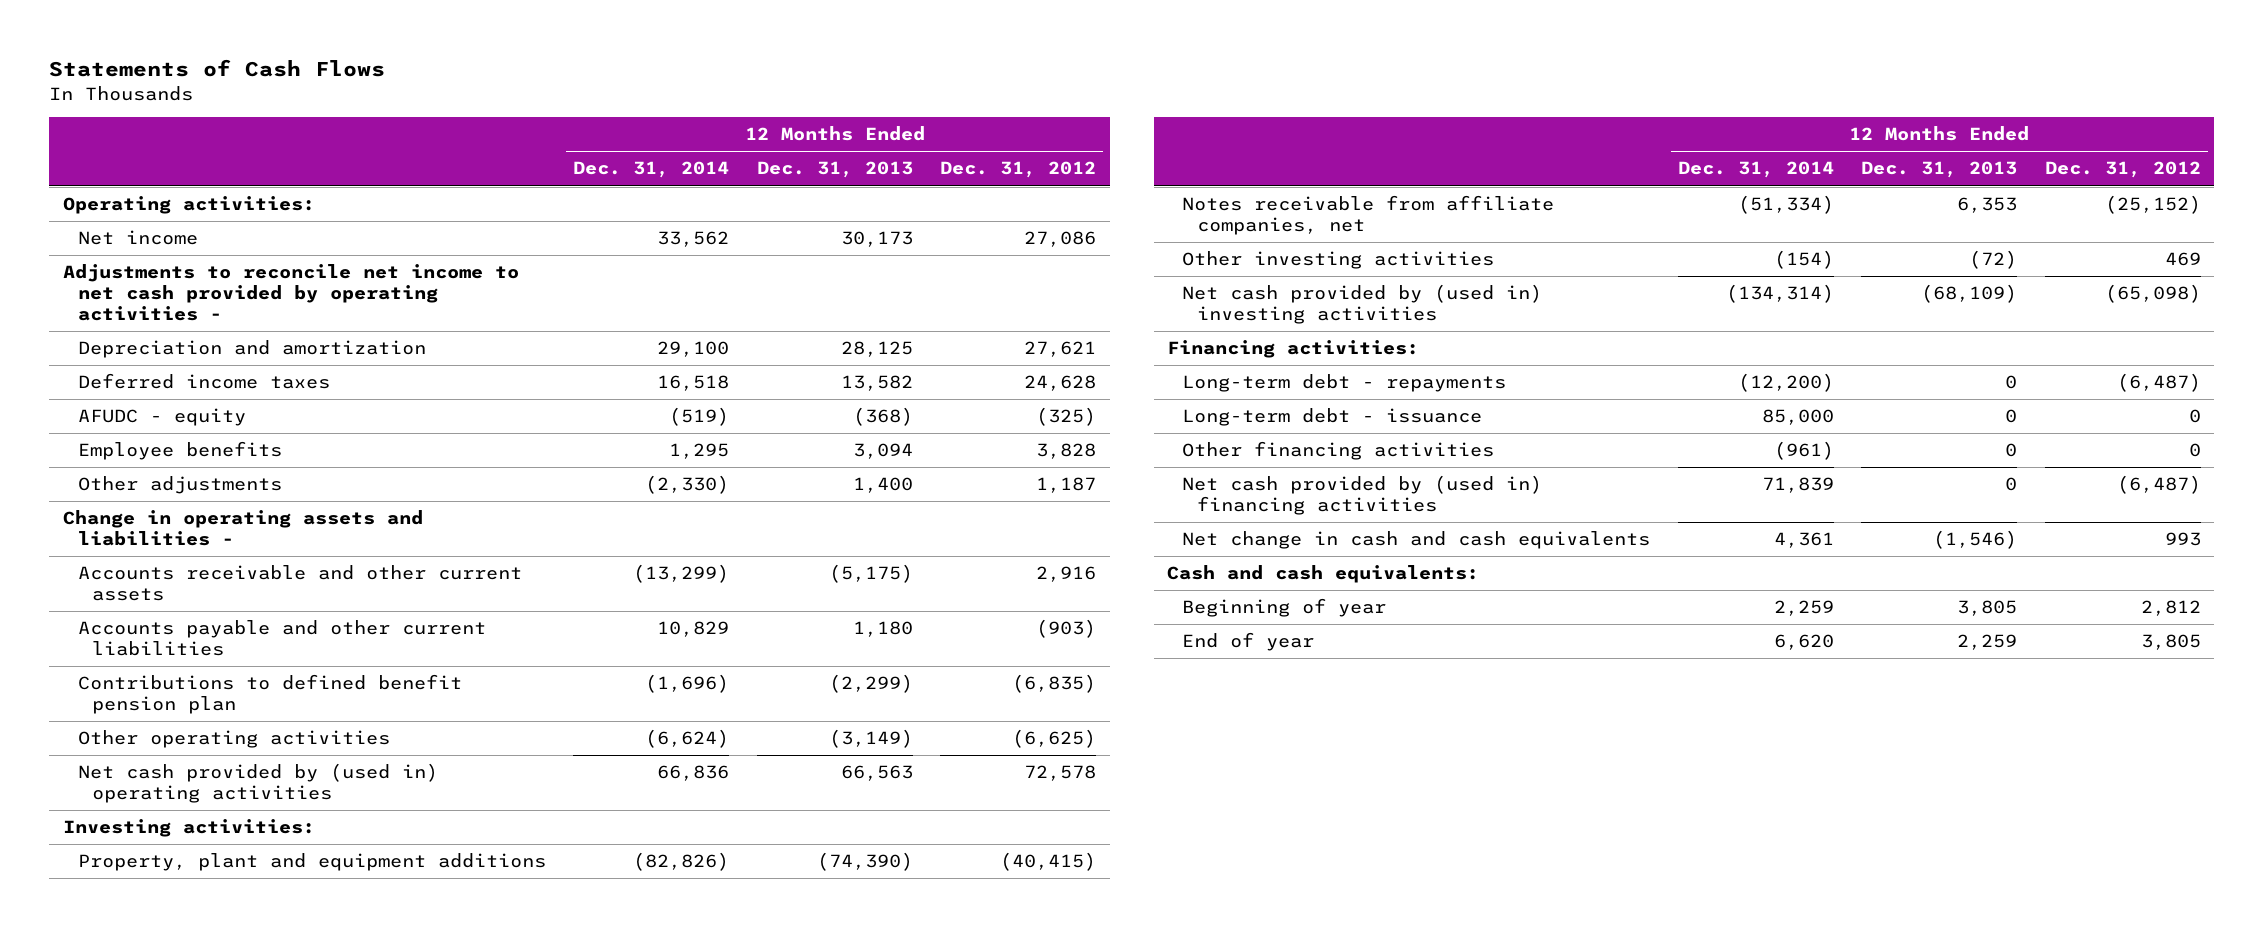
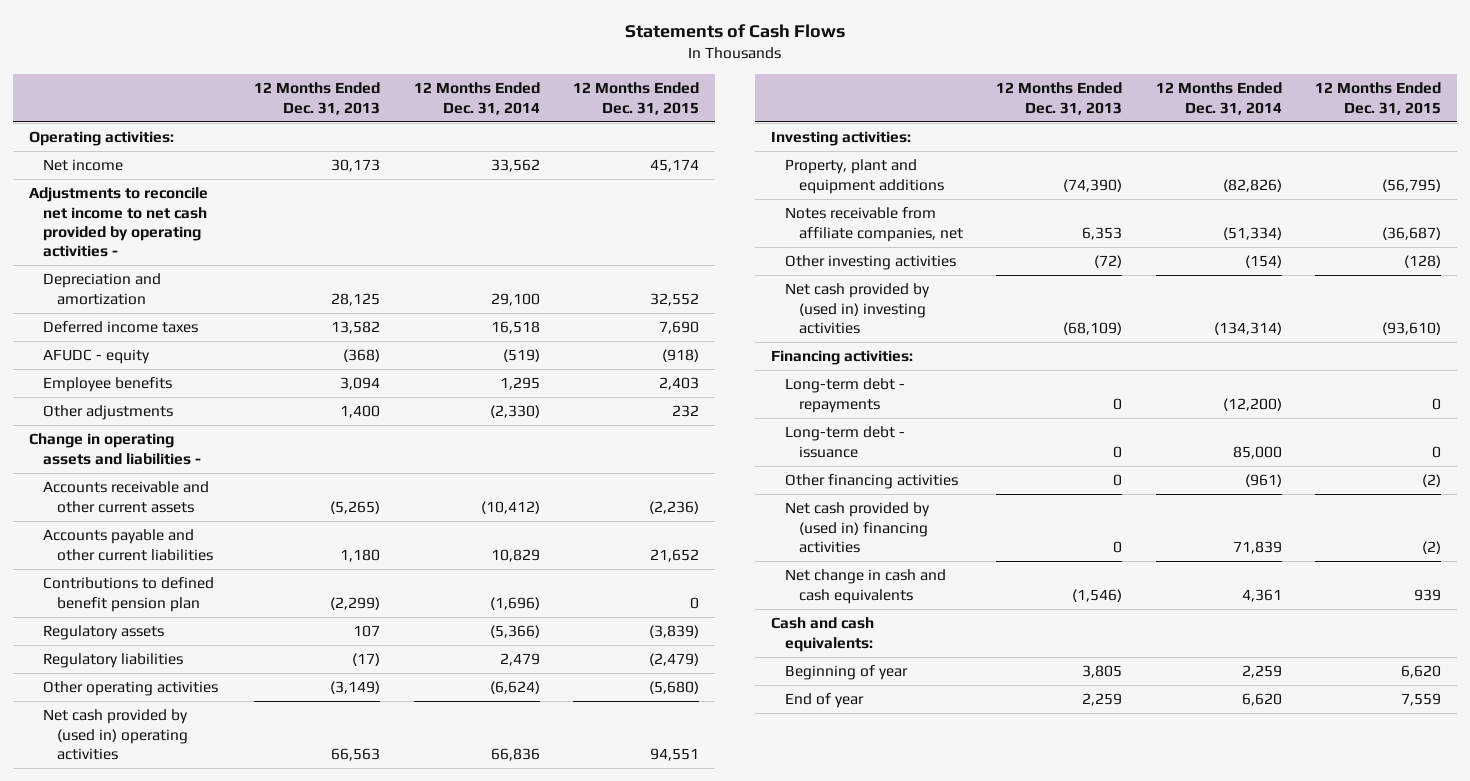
[940,161,1097,179] Dec. 31, 2012 -> none
none -> [572,82,699,115] 12 Months Ended Dec. 31, 2015
[633,564,730,584] (13,299) -> [480,500,540,514] (10,412)
[828,564,913,584] (5,175) -> [330,500,381,514] (5,265)
none -> [43,625,165,641] Regulatory assets
none -> [43,653,184,669] Regulatory liabilities

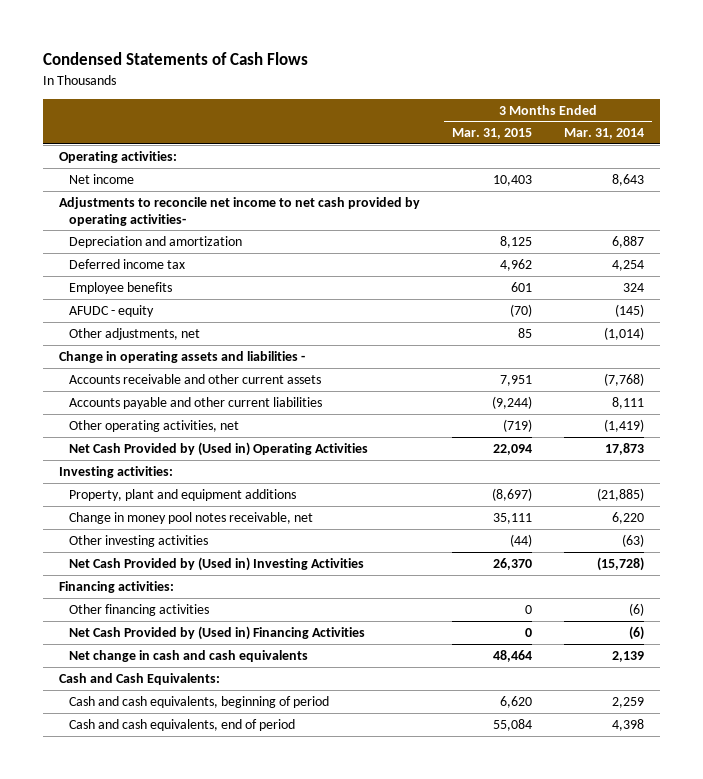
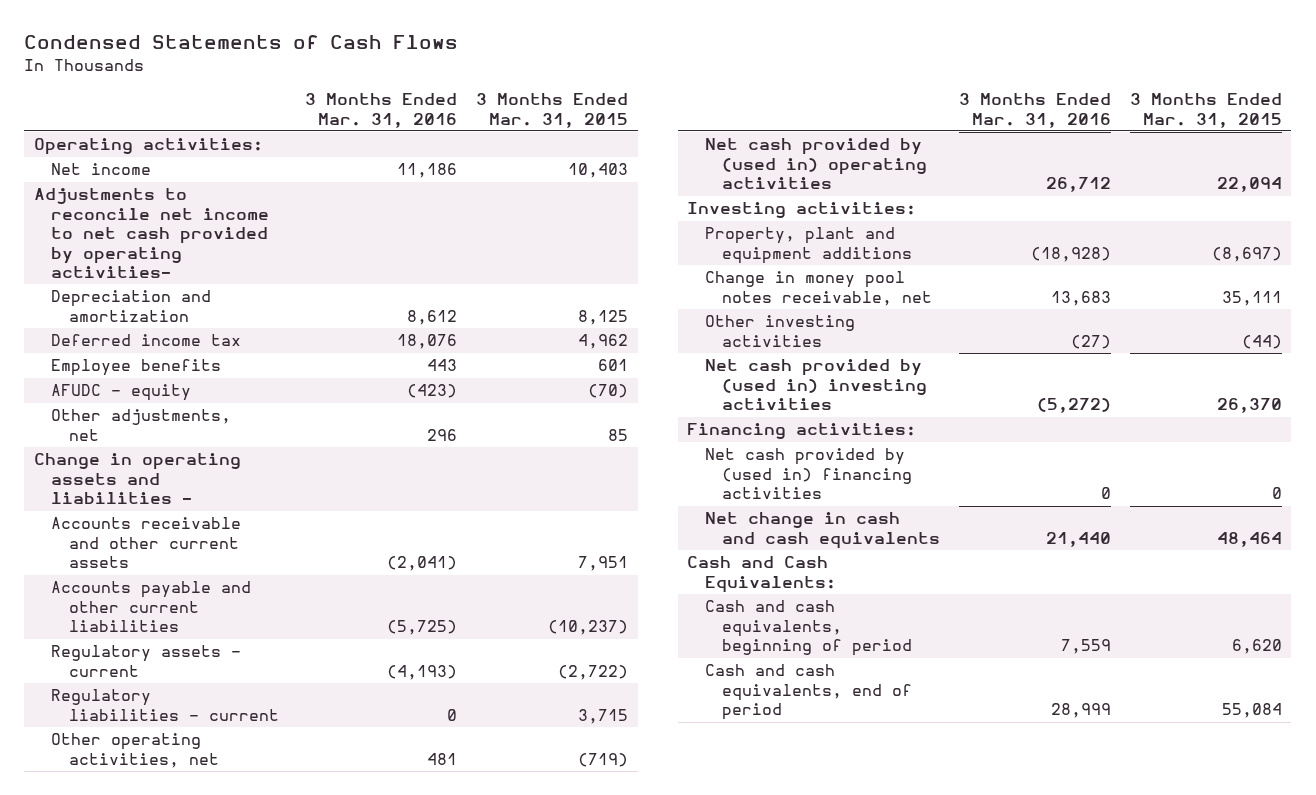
[564,128,645,140] Mar. 31, 2014 -> none
none -> [305,93,458,128] 3 Months Ended Mar. 31, 2016
[492,395,533,409] (9,244) -> [548,620,629,636] (10,237)
none -> [51,645,242,677] Regulatory assets - current
none -> [51,689,279,721] Regulatory liabilities - current
[69,441,369,456] Net Cash Provided by (Used in) Operating Activities -> [704,138,927,190] Net cash provided by (used in) operating activities
[69,556,365,571] Net Cash Provided by (Used in) Investing Activities -> [704,359,927,411] Net cash provided by (used in) investing activities
[69,603,210,616] Other financing activities -> none
[69,625,366,640] Net Cash Provided by (Used in) Financing Activities -> [704,448,912,500] Net cash provided by (used in) financing activities

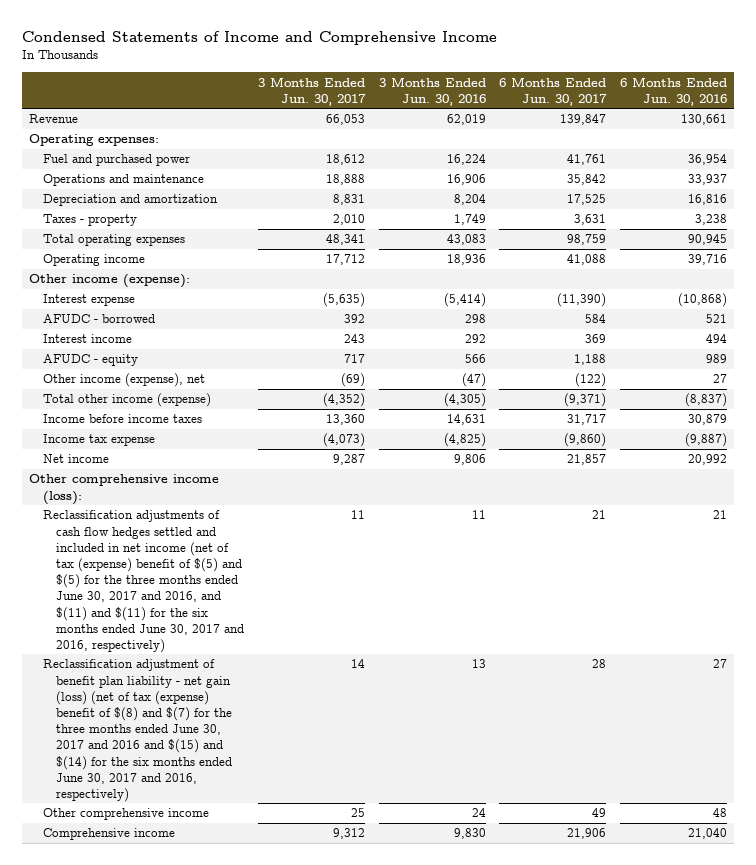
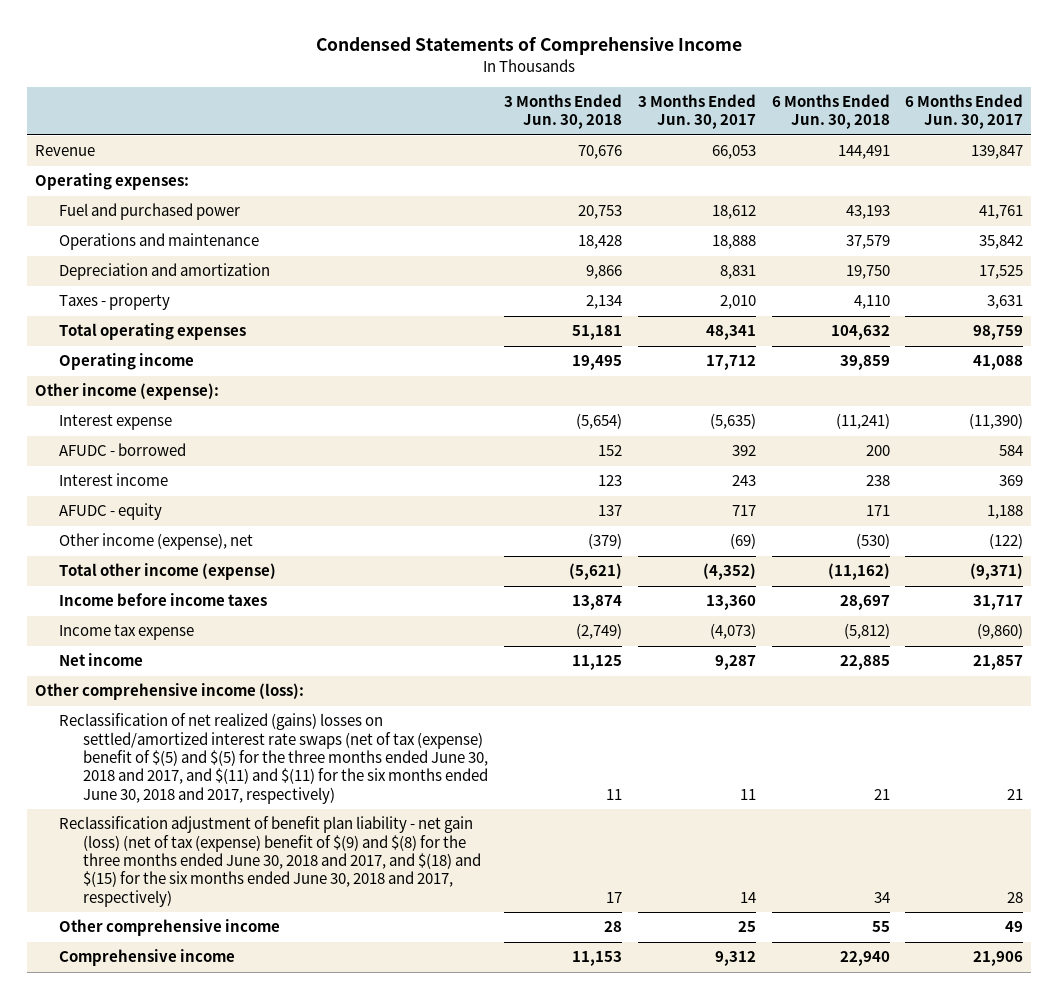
[22,31,498,46] Condensed Statements of Income and Comprehensive Income -> [316,35,743,55] Condensed Statements of Comprehensive Income
[378,76,486,106] 3 Months Ended Jun. 30, 2016 -> none
[620,76,728,106] 6 Months Ended Jun. 30, 2016 -> none
none -> [504,94,623,130] 3 Months Ended Jun. 30, 2018
none -> [771,94,890,130] 6 Months Ended Jun. 30, 2018
[42,510,245,653] Reclassification adjustments of cash flow hedges settled and included in net income (net of tax (expense) benefit of $(5) and $(5) for the three months ended June 30, 2017 and 2016, and $(11) and $(11) for the six months ended June 30, 2017 and 2016, respectively) -> [59,713,489,804] Reclassification of net realized (gains) losses on settled/amortized interest rate swaps (net of tax (expense) benefit of $(5) and $(5) for the three months ended June 30, 2018 and 2017, and $(11) and $(11) for the six months ended June 30, 2018 and 2017, respectively)
[42,659,233,802] Reclassification adjustment of benefit plan liability - net gain (loss) (net of tax (expense) benefit of $(8) and $(7) for the three months ended June 30, 2017 and 2016 and $(15) and $(14) for the six months ended June 30, 2017 and 2016, respectively) -> [59,816,482,907] Reclassification adjustment of benefit plan liability - net gain (loss) (net of tax (expense) benefit of $(9) and $(8) for the three months ended June 30, 2018 and 2017, and $(18) and $(15) for the six months ended June 30, 2018 and 2017, respectively)

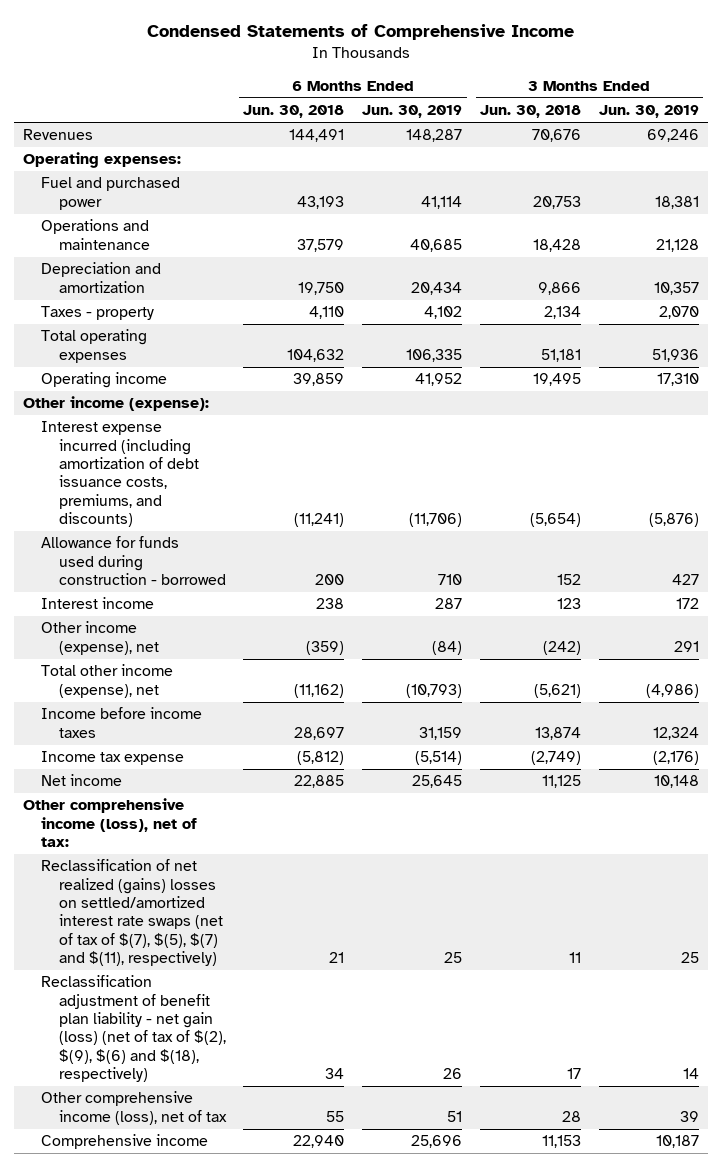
[637,94,756,130] 3 Months Ended Jun. 30, 2017 -> none
[905,94,1024,130] 6 Months Ended Jun. 30, 2017 -> none
none -> [362,105,463,119] Jun. 30, 2019
none -> [598,105,699,119] Jun. 30, 2019
[35,145,96,157] Revenue -> [22,129,93,141] Revenues
[59,414,173,431] Interest expense -> [40,421,199,528] Interest expense incurred (including amortization of debt issuance costs, premiums, and discounts)
[59,443,187,457] AFUDC - borrowed -> [40,536,226,586] Allowance for funds used during construction - borrowed
[59,503,163,521] AFUDC - equity -> none
[588,533,623,550] (379) -> [543,640,582,655] (242)
[855,533,890,550] (530) -> [306,640,345,655] (359)
[59,563,277,581] Total other income (expense) -> [40,664,173,698] Total other income (expense), net
[35,683,305,701] Other comprehensive income (loss): -> [22,798,197,848] Other comprehensive income (loss), net of tax:
[59,713,489,804] Reclassification of net realized (gains) losses on settled/amortized interest rate swaps (net of tax (expense) benefit of $(5) and $(5) for the three months ended June 30, 2018 and 2017, and $(11) and $(11) for the six months ended June 30, 2018 and 2017, respectively) -> [40,859,223,967] Reclassification of net realized (gains) losses on settled/amortized interest rate swaps (net of tax of $(7), $(5), $(7) and $(11), respectively)
[59,816,482,907] Reclassification adjustment of benefit plan liability - net gain (loss) (net of tax (expense) benefit of $(9) and $(8) for the three months ended June 30, 2018 and 2017, and $(18) and $(15) for the six months ended June 30, 2018 and 2017, respectively) -> [40,975,226,1083] Reclassification adjustment of benefit plan liability - net gain (loss) (net of tax of $(2), $(9), $(6) and $(18), respectively)
[59,919,281,937] Other comprehensive income -> [40,1091,227,1125] Other comprehensive income (loss), net of tax

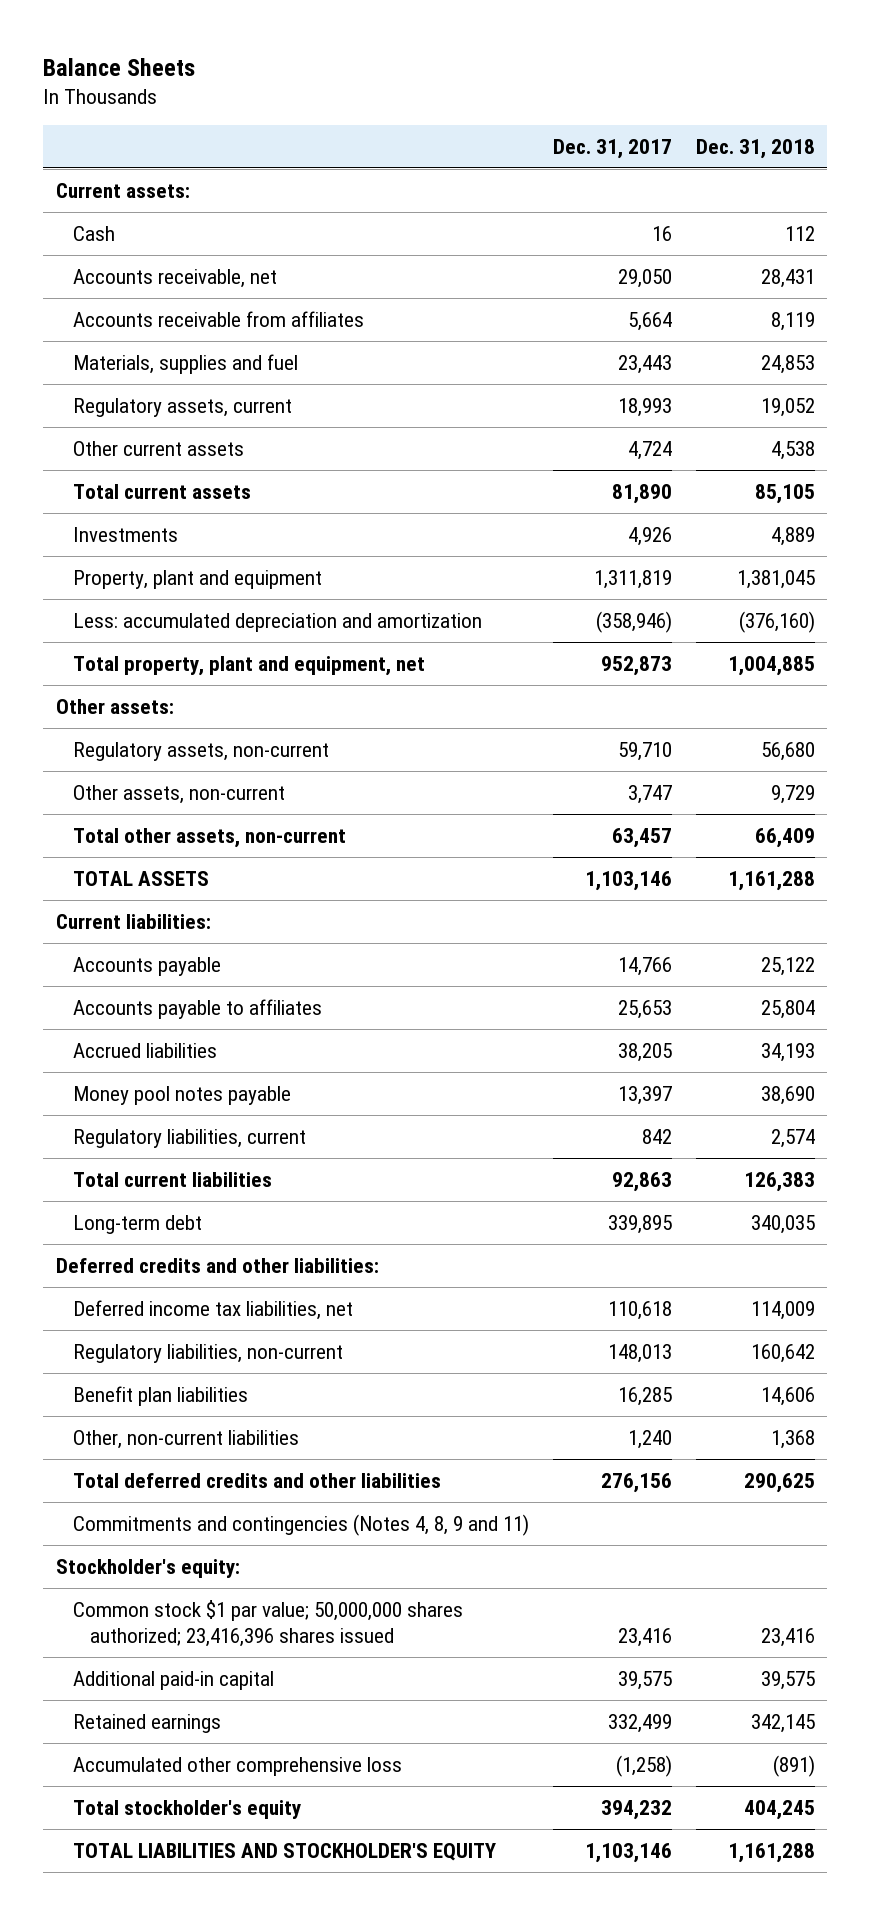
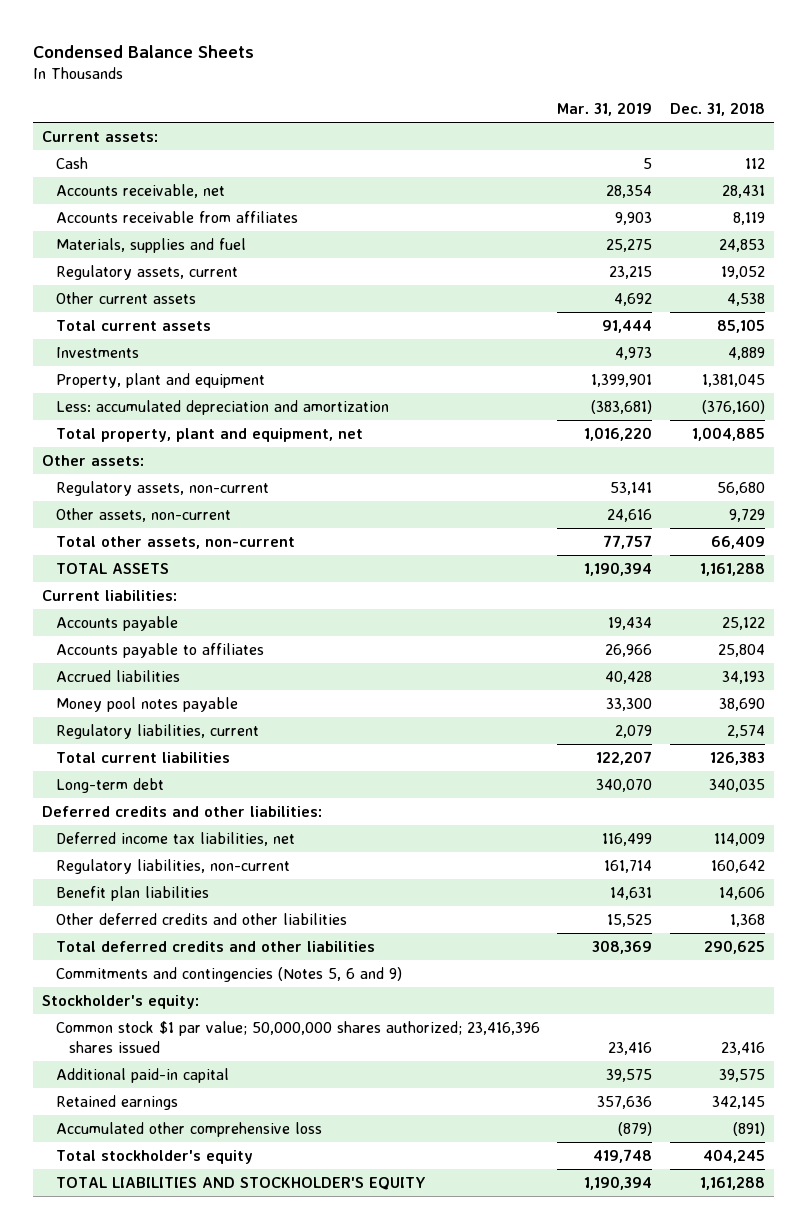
[43,57,196,76] Balance Sheets -> [33,44,255,58] Condensed Balance Sheets
[552,138,672,159] Dec. 31, 2017 -> none
none -> [557,101,653,116] Mar. 31, 2019
[72,1429,299,1449] Other, non-current liabilities -> [55,912,347,925] Other deferred credits and other liabilities
[72,1513,529,1536] Commitments and contingencies (Notes 4, 8, 9 and 11) -> [55,966,402,982] Commitments and contingencies (Notes 5, 6 and 9)

